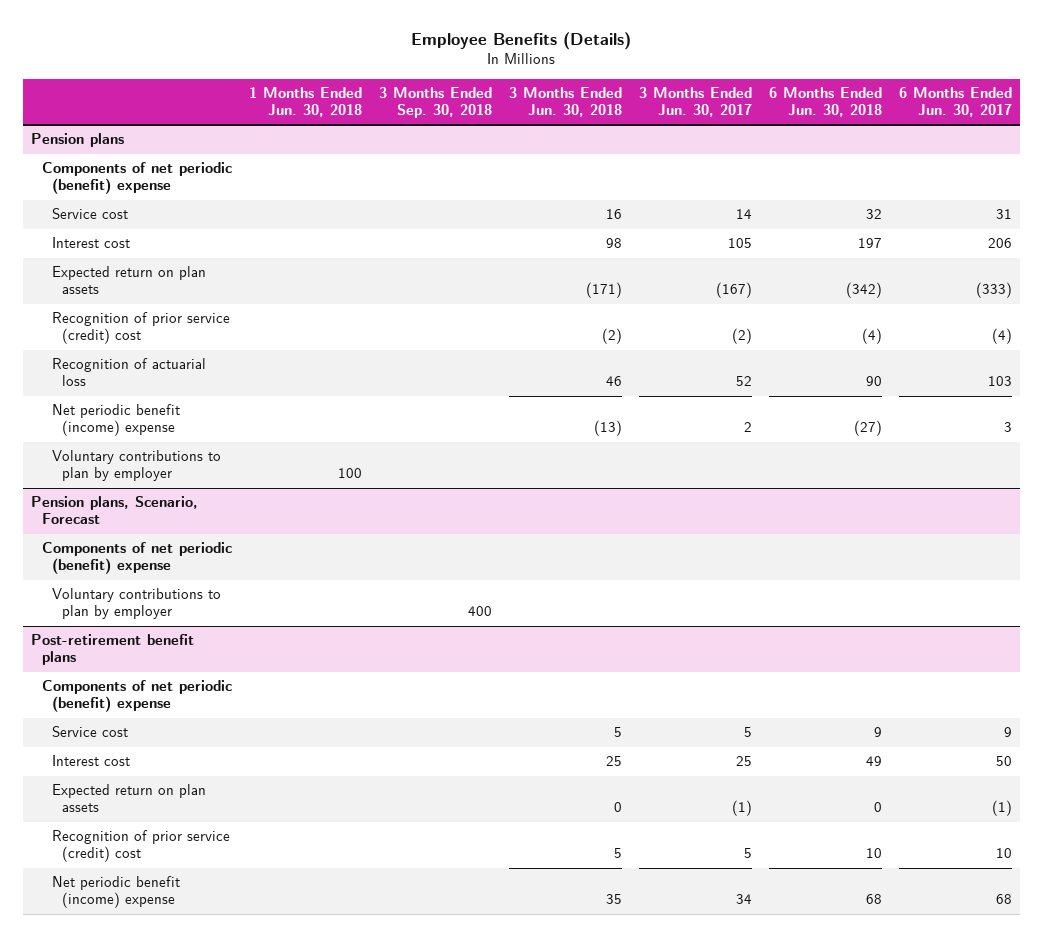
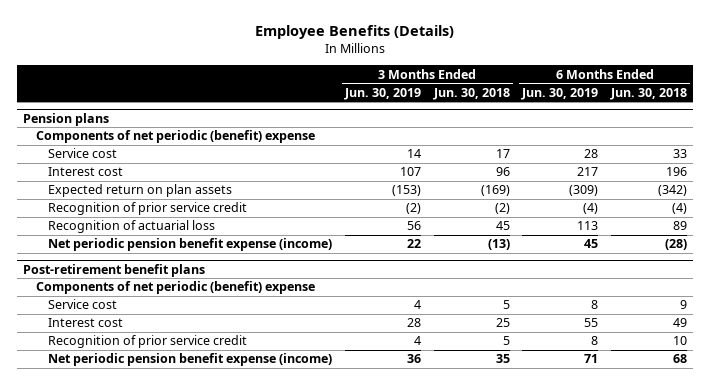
[248,87,362,118] 1 Months Ended Jun. 30, 2018 -> none
[378,87,492,119] 3 Months Ended Sep. 30, 2018 -> none
[638,87,752,118] 3 Months Ended Jun. 30, 2017 -> none
[898,87,1012,118] 6 Months Ended Jun. 30, 2017 -> none
none -> [343,87,421,100] Jun. 30, 2019
none -> [521,87,599,100] Jun. 30, 2019
[51,450,221,482] Voluntary contributions to plan by employer -> none
[31,496,199,525] Pension plans, Scenario, Forecast -> none
[41,542,232,575] Components of net periodic (benefit) expense -> none
[51,588,221,620] Voluntary contributions to plan by employer -> none
[605,209,622,220] 16 -> [495,149,510,159] 17
[865,209,882,220] 32 -> [672,149,687,159] 33
[605,238,622,249] 98 -> [495,167,510,177] 96
[857,238,882,249] 197 -> [665,167,687,177] 196
[585,282,622,299] (171) -> [480,185,510,197] (169)
[51,312,230,345] Recognition of prior service (credit) cost -> [48,202,248,216] Recognition of prior service credit
[605,376,622,387] 46 -> [495,221,510,231] 45
[865,376,882,387] 90 -> [672,221,687,231] 89
[51,404,180,437] Net periodic benefit (income) expense -> [48,238,333,252] Net periodic pension benefit expense (income)
[853,420,882,437] (27) -> [664,239,687,251] (28)
[51,784,206,813] Expected return on plan assets -> none
[51,830,230,863] Recognition of prior service (credit) cost -> [48,335,248,349] Recognition of prior service credit
[51,876,180,909] Net periodic benefit (income) expense -> [48,353,333,367] Net periodic pension benefit expense (income)

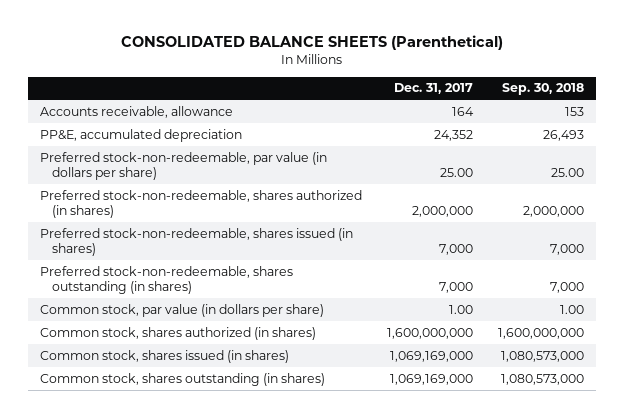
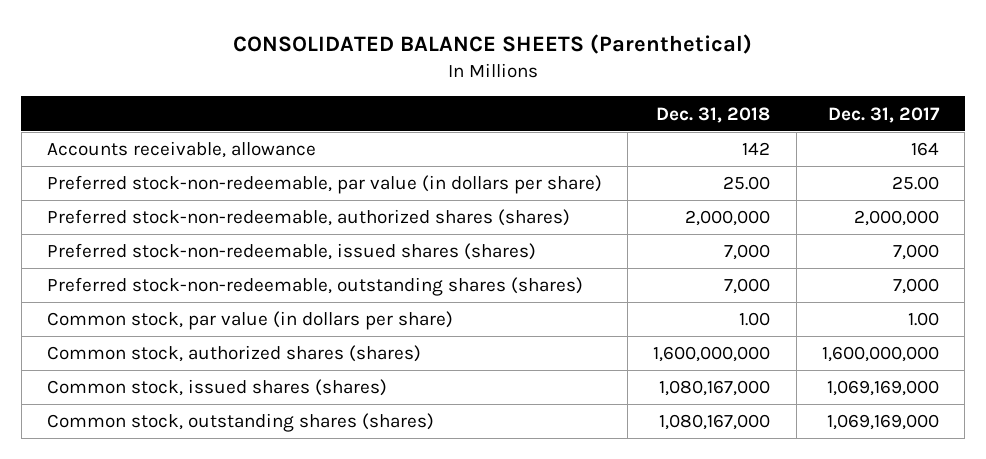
[501,83,584,96] Sep. 30, 2018 -> none
none -> [656,106,771,123] Dec. 31, 2018
[40,128,243,142] PP&E, accumulated depreciation -> none
[40,189,363,218] Preferred stock-non-redeemable, shares authorized (in shares) -> [46,209,570,227] Preferred stock-non-redeemable, authorized shares (shares)
[40,227,354,256] Preferred stock-non-redeemable, shares issued (in shares) -> [46,243,536,261] Preferred stock-non-redeemable, issued shares (shares)
[40,265,294,294] Preferred stock-non-redeemable, shares outstanding (in shares) -> [46,277,583,297] Preferred stock-non-redeemable, outstanding shares (shares)
[40,326,317,340] Common stock, shares authorized (in shares) -> [46,345,421,363] Common stock, authorized shares (shares)
[40,349,290,363] Common stock, shares issued (in shares) -> [46,379,387,397] Common stock, issued shares (shares)
[40,372,326,386] Common stock, shares outstanding (in shares) -> [46,413,434,433] Common stock, outstanding shares (shares)

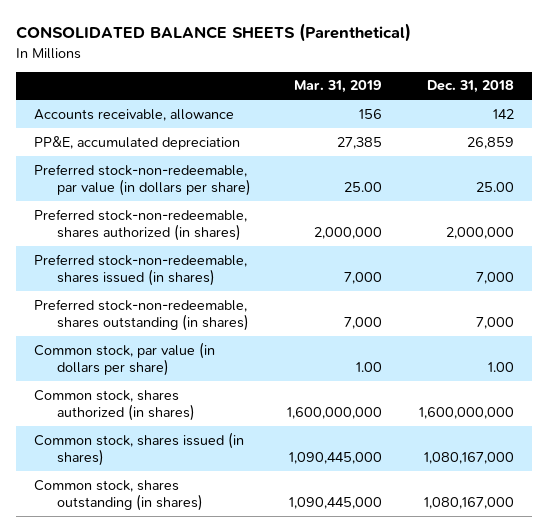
[828,106,941,123] Dec. 31, 2017 -> none
none -> [294,80,383,94] Mar. 31, 2019
none -> [34,135,241,150] PP&E, accumulated depreciation
[46,209,570,227] Preferred stock-non-redeemable, authorized shares (shares) -> [34,208,248,242] Preferred stock-non-redeemable, shares authorized (in shares)
[46,243,536,261] Preferred stock-non-redeemable, issued shares (shares) -> [34,253,248,287] Preferred stock-non-redeemable, shares issued (in shares)
[46,277,583,297] Preferred stock-non-redeemable, outstanding shares (shares) -> [34,298,249,332] Preferred stock-non-redeemable, shares outstanding (in shares)
[46,345,421,363] Common stock, authorized shares (shares) -> [34,389,195,422] Common stock, shares authorized (in shares)
[46,379,387,397] Common stock, issued shares (shares) -> [34,431,245,467] Common stock, shares issued (in shares)
[46,413,434,433] Common stock, outstanding shares (shares) -> [34,479,203,512] Common stock, shares outstanding (in shares)

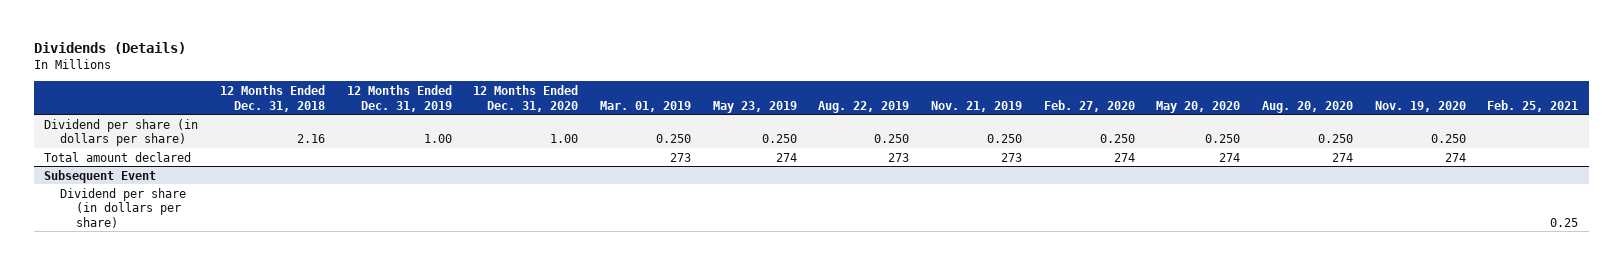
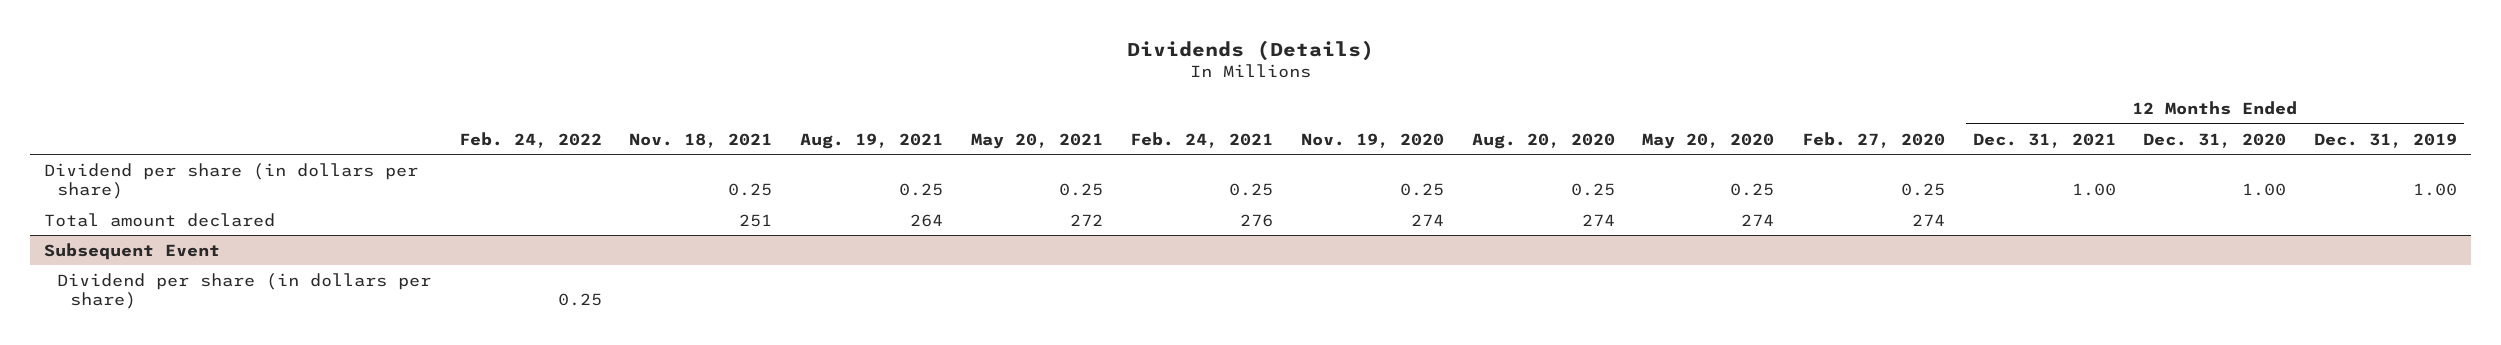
[220,84,326,112] 12 Months Ended Dec. 31, 2018 -> none
[600,100,692,112] Mar. 01, 2019 -> none
[712,100,797,113] May 23, 2019 -> none
[818,100,910,113] Aug. 22, 2019 -> none
[931,100,1023,112] Nov. 21, 2019 -> none
[1487,99,1579,112] Feb. 25, 2021 -> none
none -> [458,131,602,148] Feb. 24, 2022
none -> [629,132,773,148] Nov. 18, 2021
none -> [799,132,943,149] Aug. 19, 2021
none -> [970,132,1103,149] May 20, 2021
none -> [1130,131,1274,148] Feb. 24, 2021
none -> [1972,132,2116,148] Dec. 31, 2021
[1099,134,1135,144] 0.250 -> [1900,183,1945,197] 0.25
[1205,134,1241,144] 0.250 -> [1730,183,1775,197] 0.25
[1318,134,1354,144] 0.250 -> [1570,183,1615,197] 0.25
[1430,134,1466,144] 0.250 -> [1399,183,1444,197] 0.25

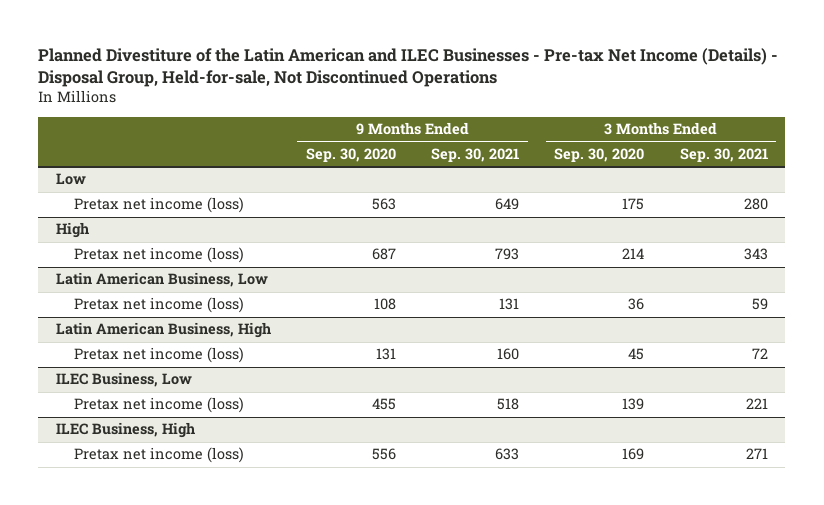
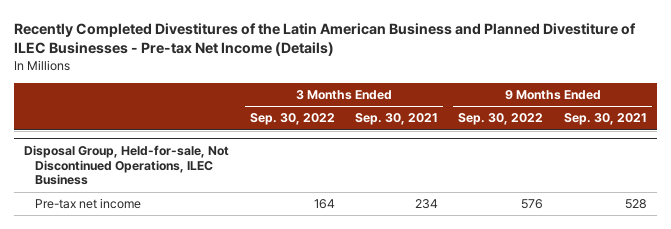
[38,47,779,88] Planned Divestiture of the Latin American and ILEC Businesses - Pre-tax Net Income (Details) - Disposal Group, Held-for-sale, Not Discontinued Operations -> [14,22,637,57] Recently Completed Divestitures of the Latin American Business and Planned Divestiture of ILEC Businesses - Pre-tax Net Income (Details)
[306,147,397,162] Sep. 30, 2020 -> none
[554,147,645,162] Sep. 30, 2020 -> none
none -> [249,113,335,126] Sep. 30, 2022
none -> [458,113,544,126] Sep. 30, 2022
[56,173,87,186] Low -> none
[56,222,90,239] High -> none
[73,247,244,264] Pretax net income (loss) -> none
[56,272,269,288] Latin American Business, Low -> none
[73,297,244,314] Pretax net income (loss) -> none
[56,322,272,339] Latin American Business, High -> none
[73,347,244,364] Pretax net income (loss) -> none
[56,372,193,388] ILEC Business, Low -> none
[73,397,244,414] Pretax net income (loss) -> none
[56,422,196,439] ILEC Business, High -> none
[73,447,244,464] Pretax net income (loss) -> none
none -> [24,144,230,186] Disposal Group, Held-for-sale, Not Discontinued Operations, ILEC Business
[73,197,244,214] Pretax net income (loss) -> [35,198,142,210] Pre-tax net income
[495,198,520,211] 649 -> [624,199,647,210] 528
[743,198,768,211] 280 -> [415,199,439,210] 234

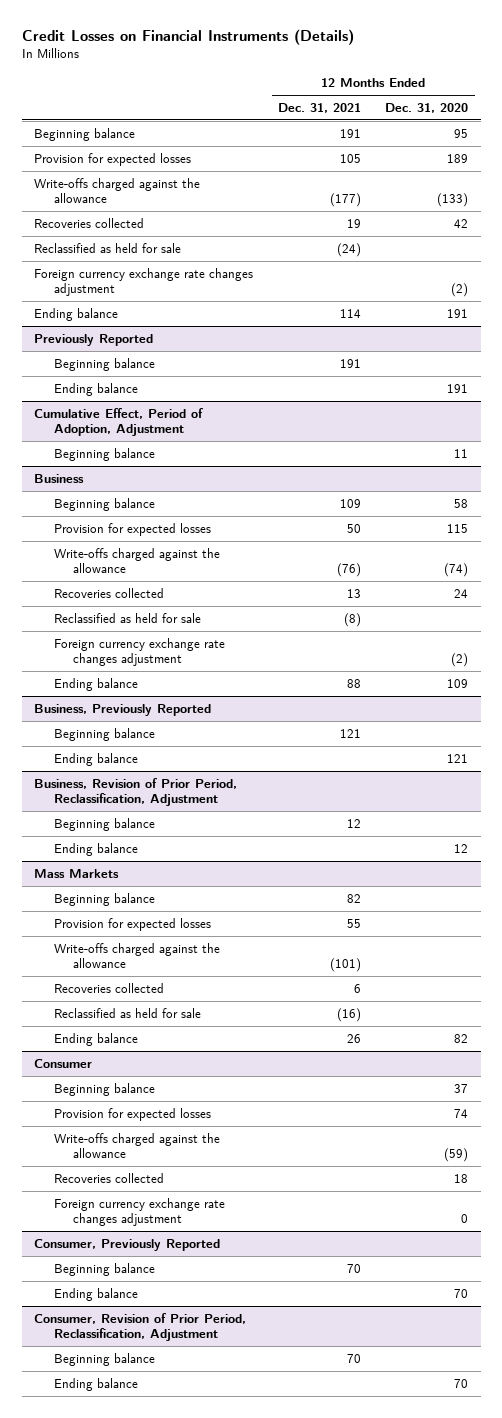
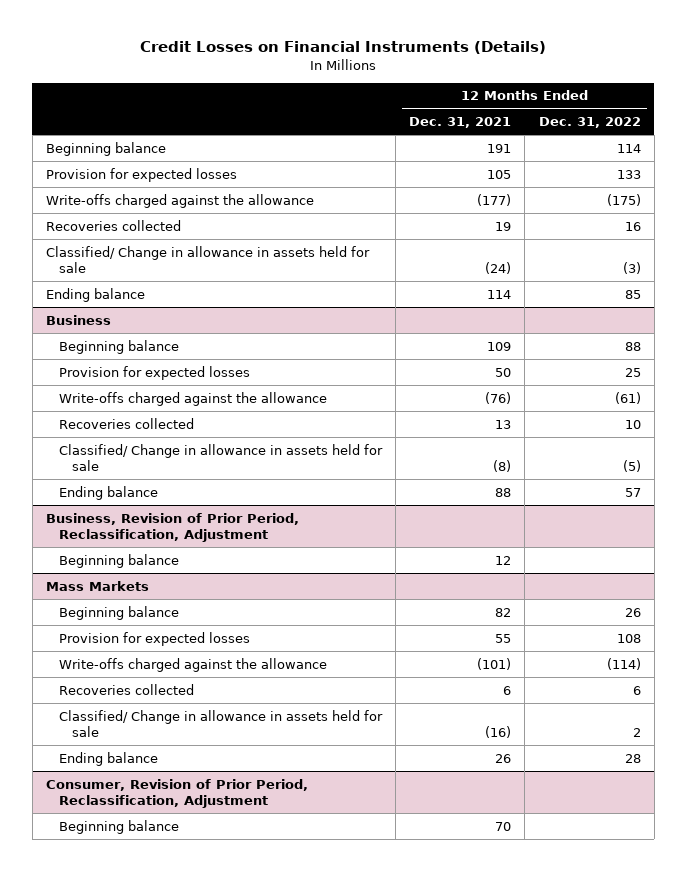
[385,102,469,113] Dec. 31, 2020 -> none
none -> [538,117,641,129] Dec. 31, 2022
[33,267,253,297] Foreign currency exchange rate changes adjustment -> none
[33,242,181,253] Reclassified as held for sale -> [45,245,370,274] Classified/ Change in allowance in assets held for sale
[33,333,153,346] Previously Reported -> none
[53,357,155,371] Beginning balance -> none
[53,382,138,396] Ending balance -> none
[33,407,203,437] Cumulative Effect, Period of Adoption, Adjustment -> none
[53,447,155,461] Beginning balance -> none
[53,637,225,667] Foreign currency exchange rate changes adjustment -> none
[53,612,201,623] Reclassified as held for sale -> [58,443,383,472] Classified/ Change in allowance in assets held for sale
[33,703,211,716] Business, Previously Reported -> none
[53,727,155,741] Beginning balance -> none
[53,752,138,766] Ending balance -> none
[53,842,138,856] Ending balance -> none
[53,1007,201,1018] Reclassified as held for sale -> [58,709,383,738] Classified/ Change in allowance in assets held for sale
[33,1058,92,1068] Consumer -> none
[53,1082,155,1096] Beginning balance -> none
[53,1107,211,1121] Provision for expected losses -> none
[53,1132,220,1159] Write-offs charged against the allowance -> none
[53,1172,164,1183] Recoveries collected -> none
[53,1197,225,1227] Foreign currency exchange rate changes adjustment -> none
[33,1238,220,1251] Consumer, Previously Reported -> none
[53,1262,155,1276] Beginning balance -> none
[53,1287,138,1301] Ending balance -> none
[53,1377,138,1391] Ending balance -> none

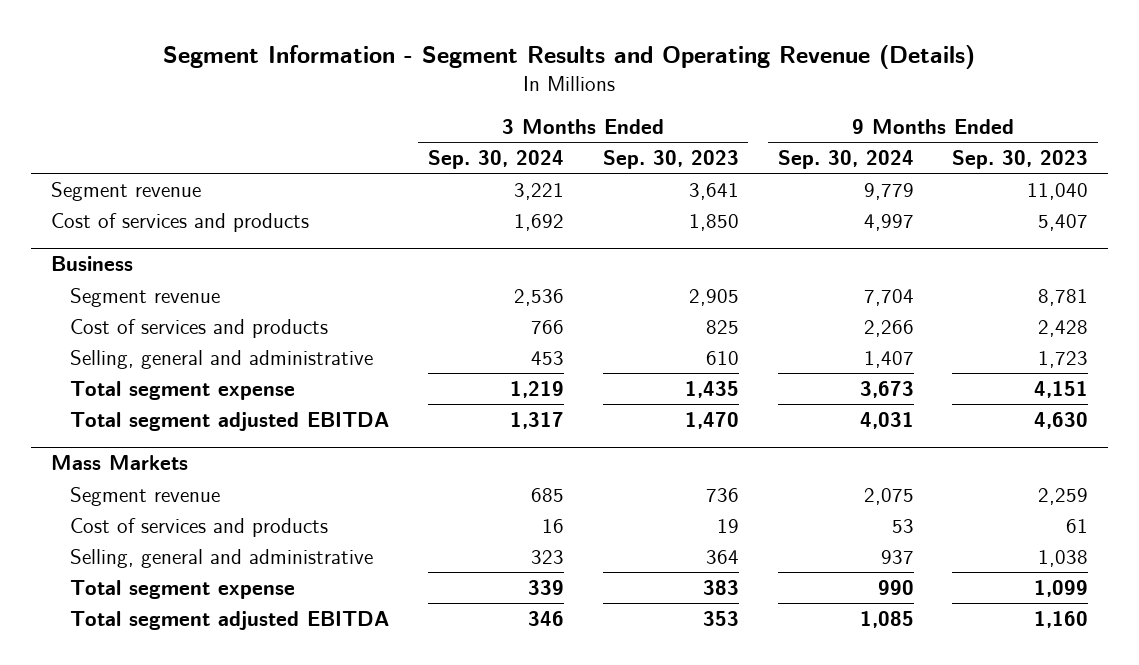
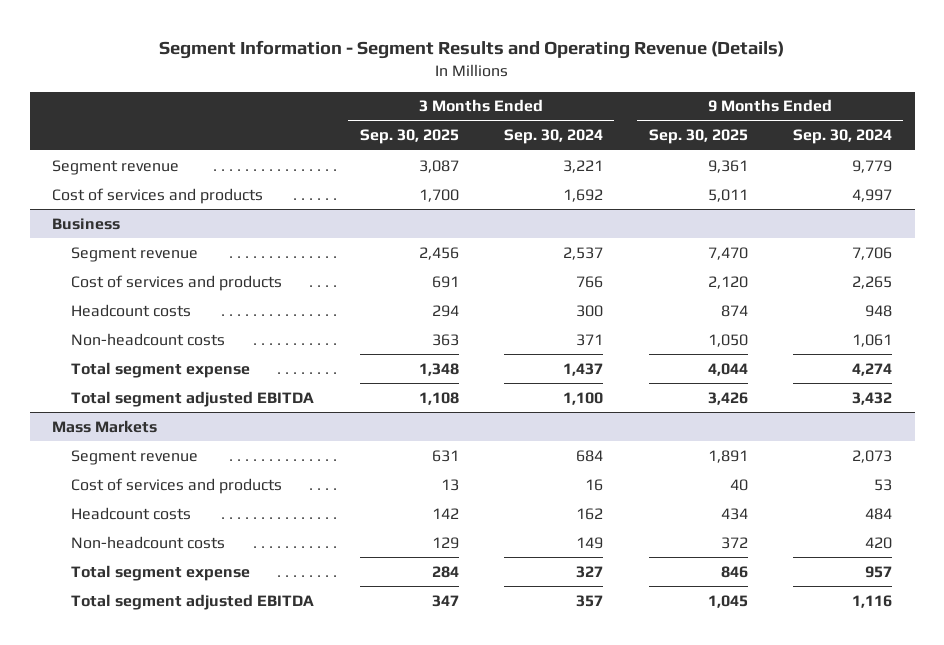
[602,149,739,169] Sep. 30, 2023 -> none
[952,149,1089,169] Sep. 30, 2023 -> none
none -> [359,129,459,145] Sep. 30, 2025
none -> [648,129,748,145] Sep. 30, 2025
[69,349,373,369] Selling, general and administrative -> none
[513,288,564,306] 2,536 -> [563,246,604,260] 2,537
[863,288,914,306] 7,704 -> [851,246,892,260] 7,706
[863,319,914,337] 2,266 -> [851,275,892,289] 2,265
none -> [71,303,192,317] Headcount costs
none -> [71,332,226,346] Non-headcount costs
[509,380,564,398] 1,219 -> [563,362,604,376] 1,437
[859,380,914,398] 3,673 -> [851,362,892,376] 4,274
[509,411,564,429] 1,317 -> [563,391,604,405] 1,100
[859,411,914,429] 4,031 -> [851,391,892,405] 3,432
[530,487,564,502] 685 -> [576,449,604,462] 684
[863,487,914,505] 2,075 -> [851,449,892,463] 2,073
[69,548,373,568] Selling, general and administrative -> none
none -> [71,506,192,520] Headcount costs
none -> [71,535,226,549] Non-headcount costs
[527,579,564,595] 339 -> [576,565,604,578] 327
[877,579,914,595] 990 -> [864,565,892,578] 957
[527,610,564,626] 346 -> [576,594,604,607] 357
[859,610,914,628] 1,085 -> [851,594,892,608] 1,116

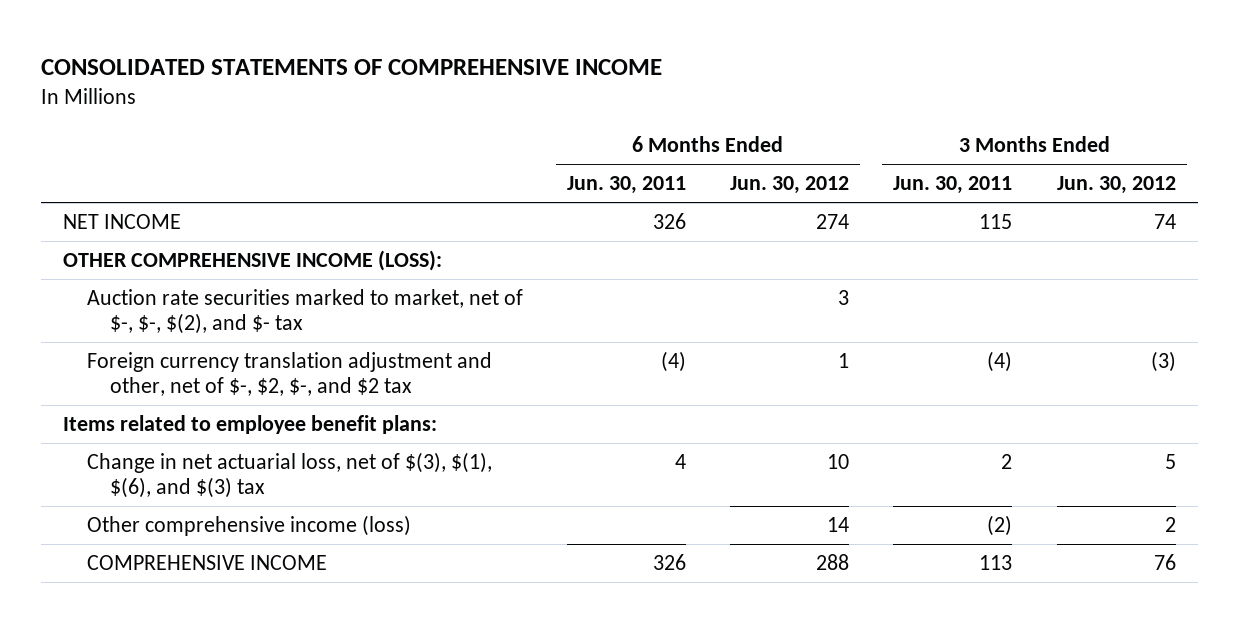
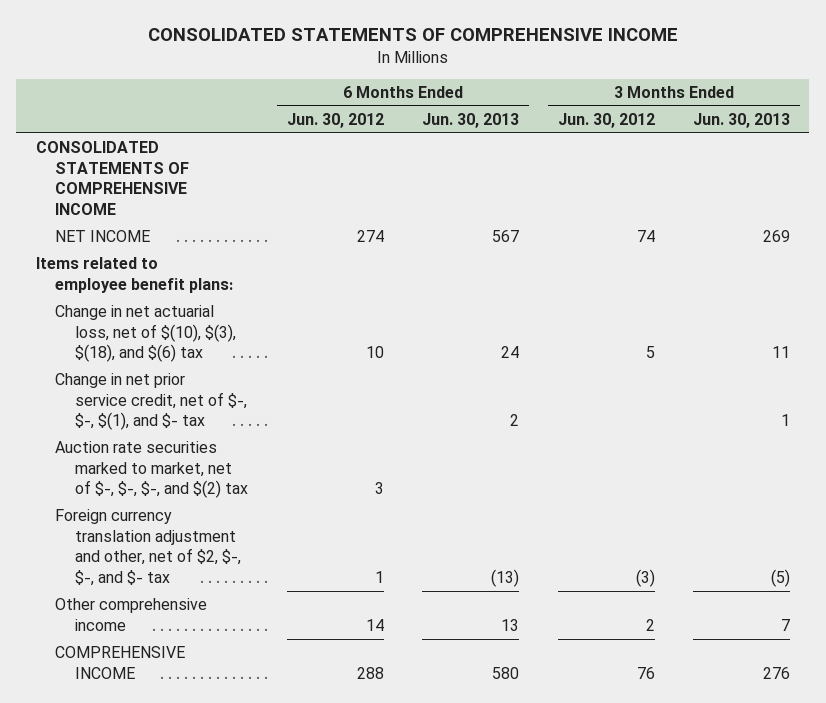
[566,176,686,195] Jun. 30, 2011 -> none
[893,176,1013,195] Jun. 30, 2011 -> none
none -> [422,112,520,128] Jun. 30, 2013
none -> [693,112,791,128] Jun. 30, 2013
none -> [35,141,190,215] CONSOLIDATED STATEMENTS OF COMPREHENSIVE INCOME
[63,250,443,272] OTHER COMPREHENSIVE INCOME (LOSS): -> none
[86,289,523,335] Auction rate securities marked to market, net of $-, $-, $(2), and $- tax -> none
[86,352,492,397] Foreign currency translation adjustment and other, net of $-, $2, $-, and $2 tax -> none
[86,452,492,499] Change in net actuarial loss, net of $(3), $(1), $(6), and $(3) tax -> [55,305,237,363] Change in net actuarial loss, net of $(10), $(3), $(18), and $(6) tax
none -> [55,373,248,431] Change in net prior service credit, net of $-, $-, $(1), and $- tax
none -> [55,441,249,499] Auction rate securities marked to market, net of $-, $-, $-, and $(2) tax
none -> [55,509,242,586] Foreign currency translation adjustment and other, net of $2, $-, $-, and $- tax
[86,515,411,537] Other comprehensive income (loss) -> [55,598,208,631] Other comprehensive income

